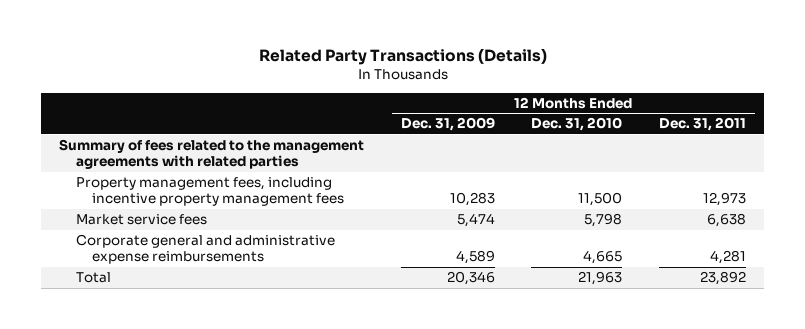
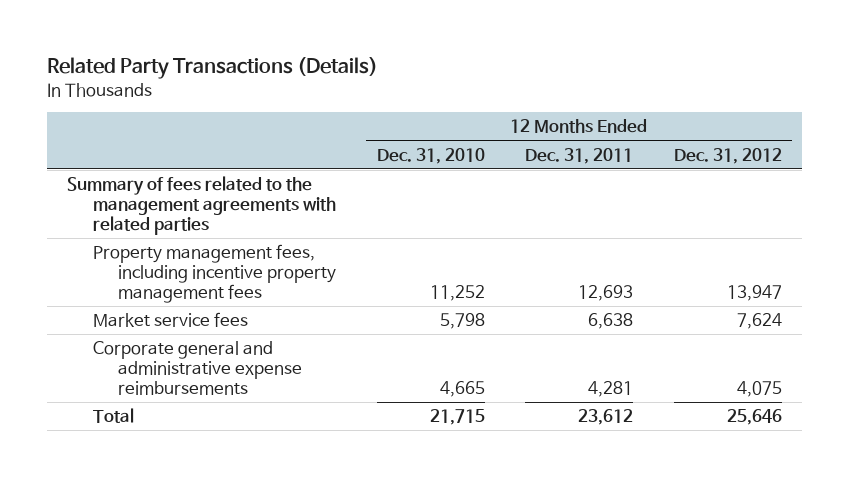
[400,117,495,132] Dec. 31, 2009 -> none
none -> [673,147,782,164] Dec. 31, 2012
[578,192,623,207] 11,500 -> [429,284,485,301] 11,252
[703,192,747,207] 12,973 -> [578,284,634,301] 12,693
[578,271,623,286] 21,963 -> [429,409,485,426] 21,715
[700,271,747,286] 23,892 -> [578,409,634,426] 23,612

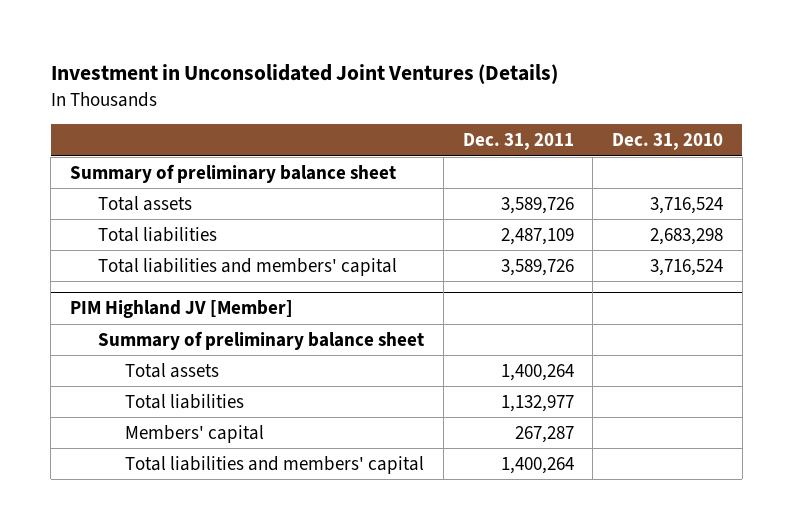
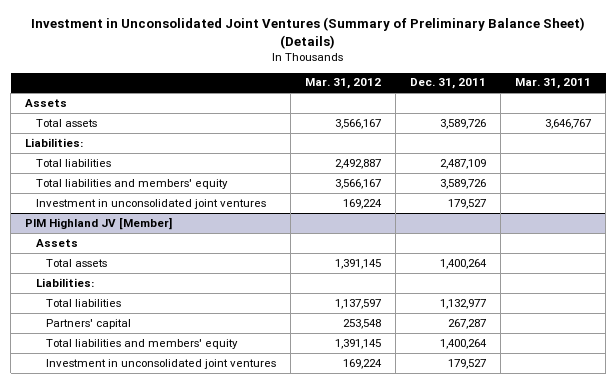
[50,64,558,85] Investment in Unconsolidated Joint Ventures (Details) -> [31,17,586,49] Investment in Unconsolidated Joint Ventures (Summary of Preliminary Balance Sheet) (Details)
[612,133,724,151] Dec. 31, 2010 -> none
none -> [304,78,381,90] Mar. 31, 2012
none -> [515,78,592,90] Mar. 31, 2011
[70,163,397,183] Summary of preliminary balance sheet -> none
none -> [25,98,68,107] Assets
none -> [25,137,84,147] Liabilities:
[97,257,397,276] Total liabilities and members' capital -> [35,178,228,189] Total liabilities and members' equity
none -> [35,198,266,209] Investment in unconsolidated joint ventures
[97,330,424,350] Summary of preliminary balance sheet -> none
none -> [35,238,78,247] Assets
none -> [35,277,94,287] Liabilities:
[124,424,264,443] Members' capital -> [45,318,131,329] Partners' capital
[124,455,424,474] Total liabilities and members' capital -> [45,338,238,349] Total liabilities and members' equity
none -> [45,358,276,369] Investment in unconsolidated joint ventures

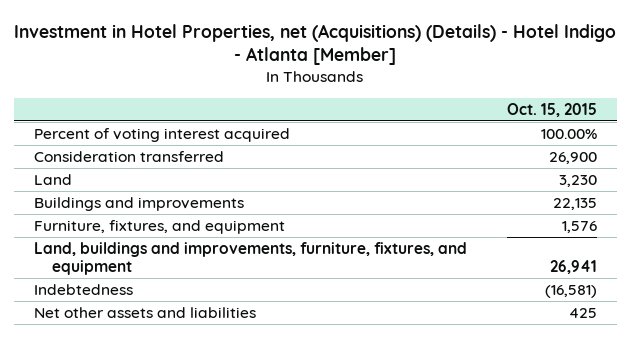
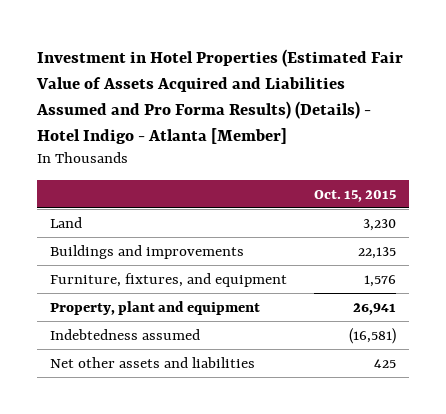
[14,23,617,66] Investment in Hotel Properties, net (Acquisitions) (Details) - Hotel Indigo - Atlanta [Member] -> [35,48,403,144] Investment in Hotel Properties (Estimated Fair Value of Assets Acquired and Liabilities Assumed and Pro Forma Results) (Details) - Hotel Indigo - Atlanta [Member]
[33,128,290,143] Percent of voting interest acquired -> none
[33,151,224,163] Consideration transferred -> none
[33,242,467,276] Land, buildings and improvements, furniture, fixtures, and equipment -> [50,300,261,315] Property, plant and equipment
[33,284,133,296] Indebtedness -> [50,328,201,340] Indebtedness assumed

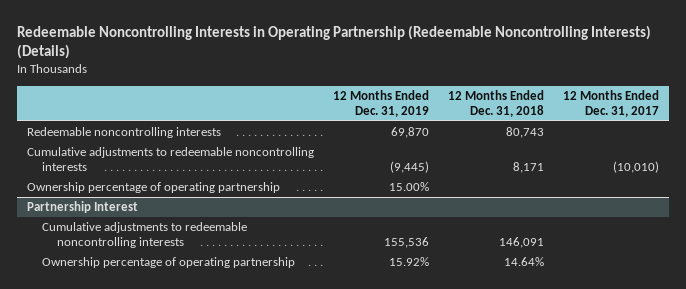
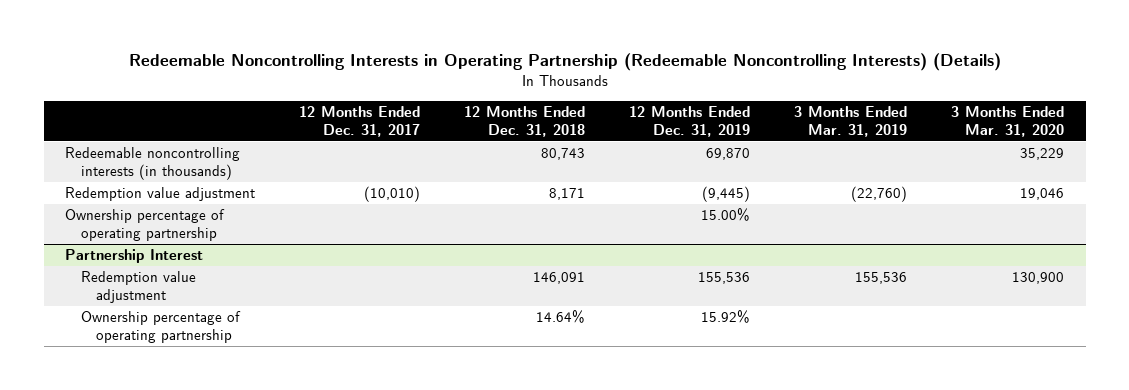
none -> [793,106,907,137] 3 Months Ended Mar. 31, 2019
none -> [950,106,1064,137] 3 Months Ended Mar. 31, 2020
[26,126,221,138] Redeemable noncontrolling interests -> [65,147,241,180] Redeemable noncontrolling interests (in thousands)
[26,146,314,172] Cumulative adjustments to redeemable noncontrolling interests -> [65,187,256,202] Redemption value adjustment
[41,221,247,249] Cumulative adjustments to redeemable noncontrolling interests -> [80,271,196,303] Redemption value adjustment

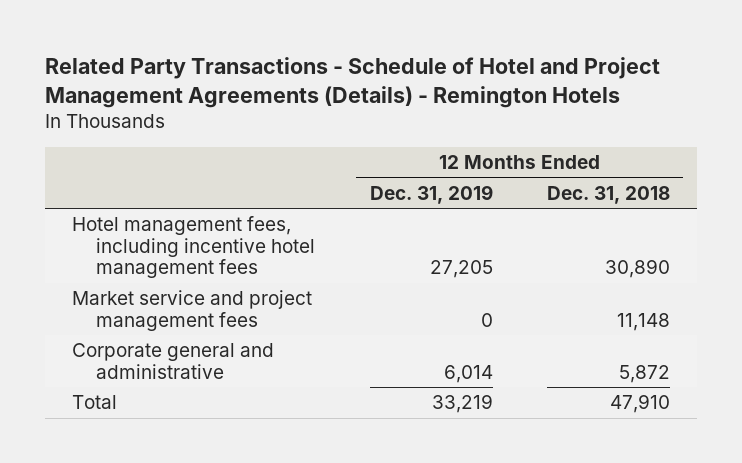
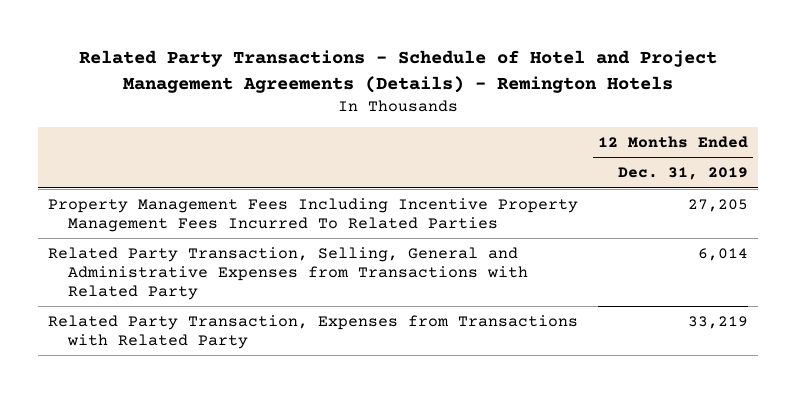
[546,185,670,204] Dec. 31, 2018 -> none
[71,290,312,331] Market service and project management fees -> none
[71,216,316,279] Hotel management fees, including incentive hotel management fees -> [47,197,578,232] Property Management Fees Including Incentive Property Management Fees Incurred To Related Parties
[71,343,274,379] Corporate general and administrative -> [47,246,528,301] Related Party Transaction, Selling, General and Administrative Expenses from Transactions with Related Party
[71,395,117,410] Total -> [47,314,578,349] Related Party Transaction, Expenses from Transactions with Related Party

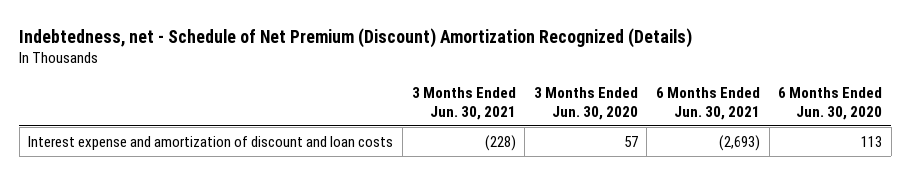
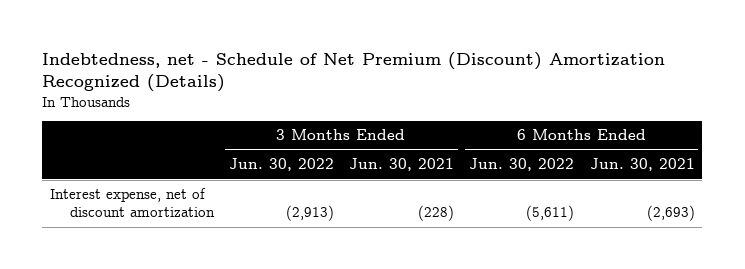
[533,86,638,120] 3 Months Ended Jun. 30, 2020 -> none
[778,86,883,120] 6 Months Ended Jun. 30, 2020 -> none
none -> [228,158,334,172] Jun. 30, 2022
none -> [469,158,575,172] Jun. 30, 2022
[28,135,394,150] Interest expense and amortization of discount and loan costs -> [50,188,215,218] Interest expense, net of discount amortization

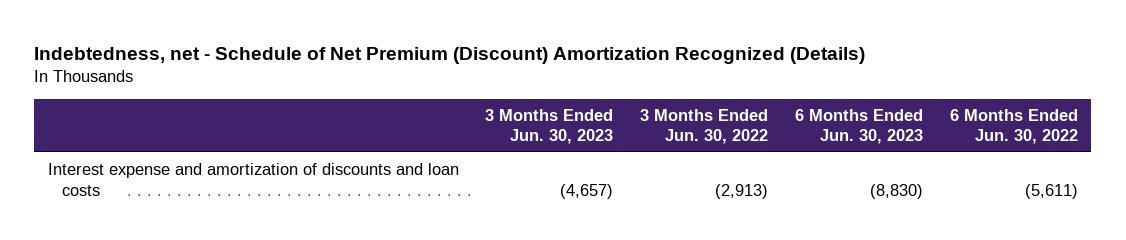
[349,158,455,172] Jun. 30, 2021 -> none
[589,158,695,172] Jun. 30, 2021 -> none
none -> [485,108,614,145] 3 Months Ended Jun. 30, 2023
none -> [795,108,924,145] 6 Months Ended Jun. 30, 2023
[50,188,215,218] Interest expense, net of discount amortization -> [47,162,459,196] Interest expense and amortization of discounts and loan costs

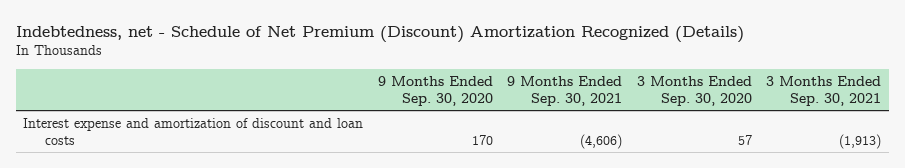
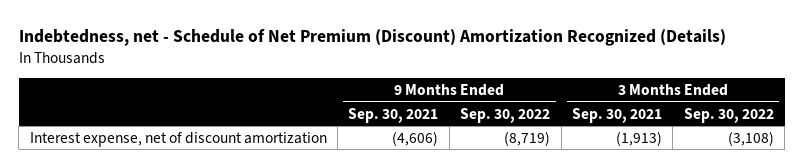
[377,75,493,106] 9 Months Ended Sep. 30, 2020 -> none
[636,75,752,106] 3 Months Ended Sep. 30, 2020 -> none
none -> [460,107,551,123] Sep. 30, 2022
none -> [683,107,774,123] Sep. 30, 2022
[23,117,364,145] Interest expense and amortization of discount and loan costs -> [29,131,327,147] Interest expense, net of discount amortization

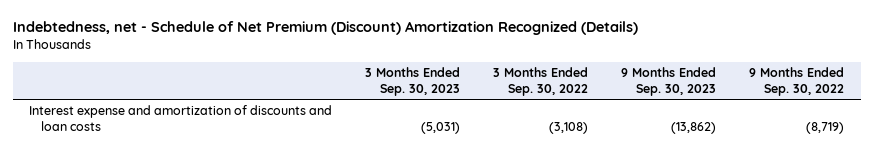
[348,107,439,123] Sep. 30, 2021 -> none
[572,107,663,123] Sep. 30, 2021 -> none
none -> [365,66,461,96] 3 Months Ended Sep. 30, 2023
none -> [621,66,717,96] 9 Months Ended Sep. 30, 2023
[29,131,327,147] Interest expense, net of discount amortization -> [29,105,333,132] Interest expense and amortization of discounts and loan costs

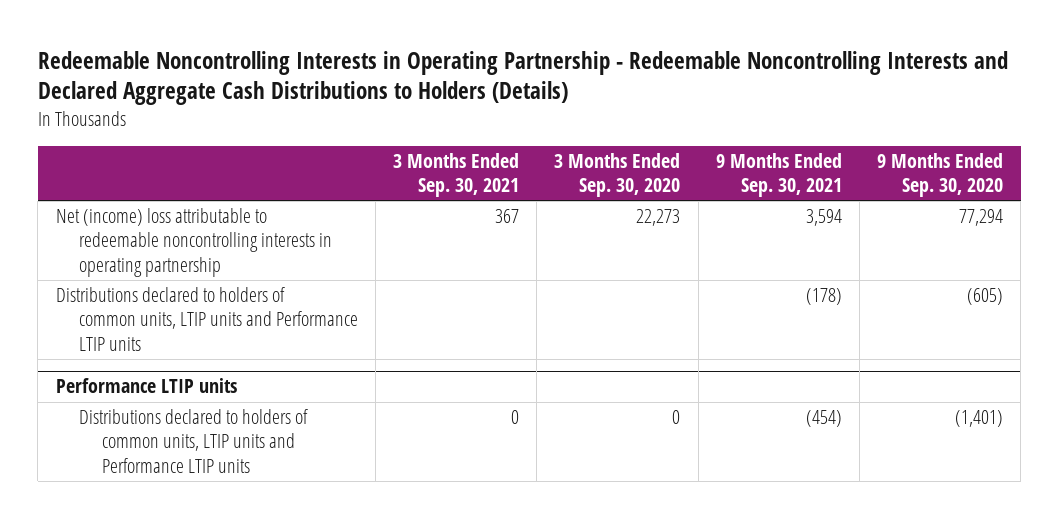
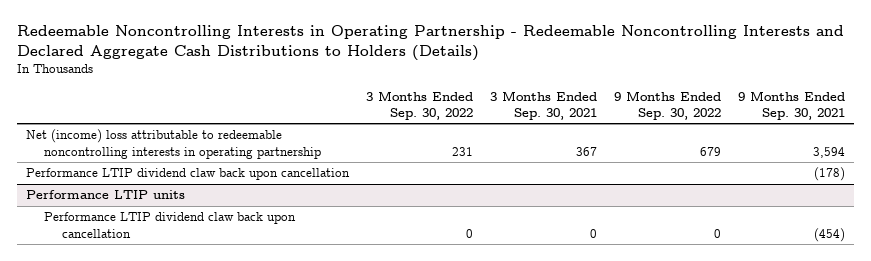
[554,152,681,198] 3 Months Ended Sep. 30, 2020 -> none
[877,152,1004,198] 9 Months Ended Sep. 30, 2020 -> none
none -> [365,90,473,120] 3 Months Ended Sep. 30, 2022
none -> [614,90,722,120] 9 Months Ended Sep. 30, 2022
[55,287,358,351] Distributions declared to holders of common units, LTIP units and Performance LTIP units -> [25,168,350,181] Performance LTIP dividend claw back upon cancellation
[78,409,308,473] Distributions declared to holders of common units, LTIP units and Performance LTIP units -> [43,212,296,238] Performance LTIP dividend claw back upon cancellation

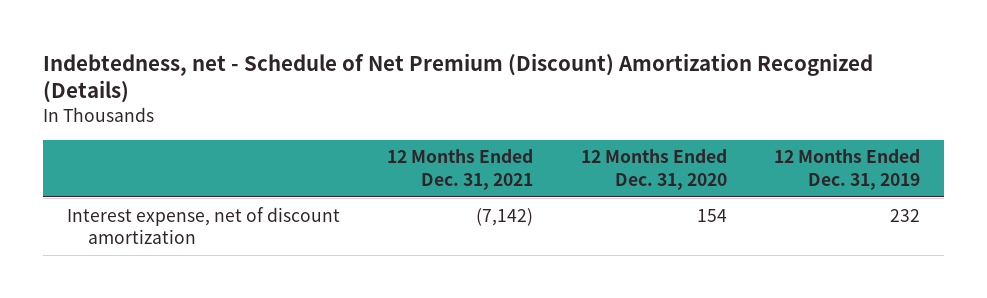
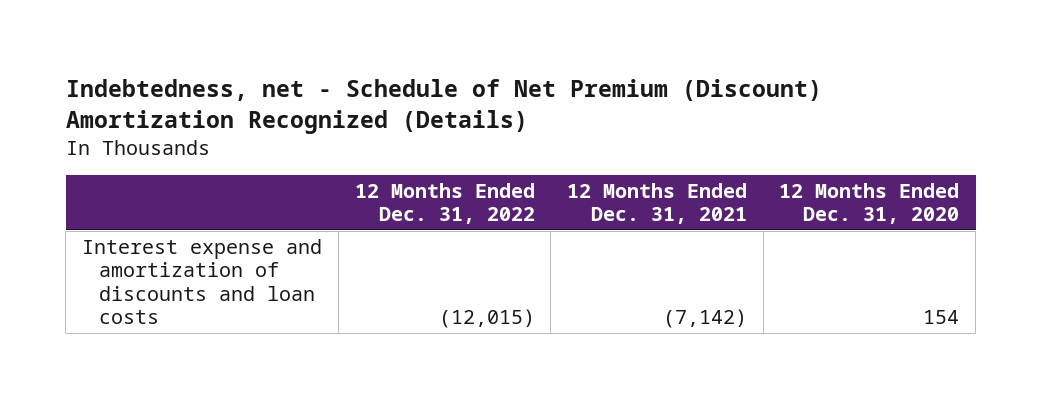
[774,149,921,190] 12 Months Ended Dec. 31, 2019 -> none
none -> [354,182,535,225] 12 Months Ended Dec. 31, 2022
[66,206,340,245] Interest expense, net of discount amortization -> [82,239,323,324] Interest expense and amortization of discounts and loan costs

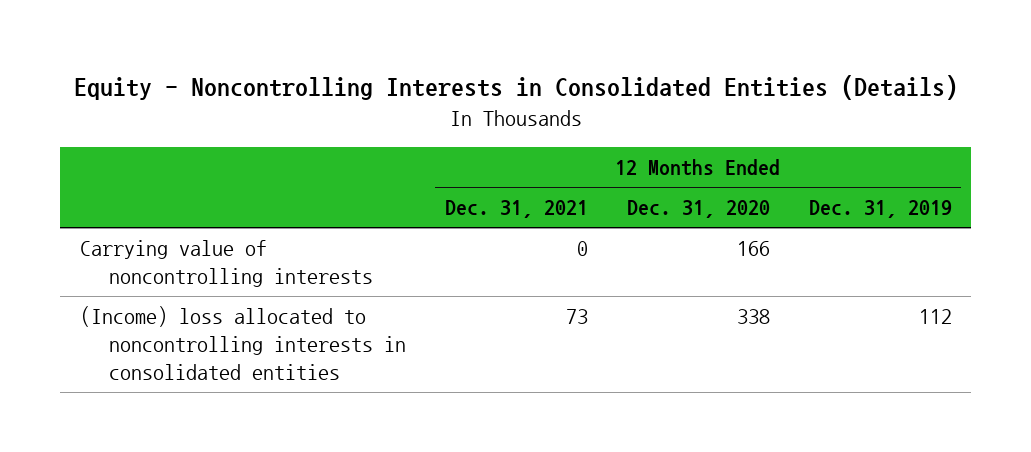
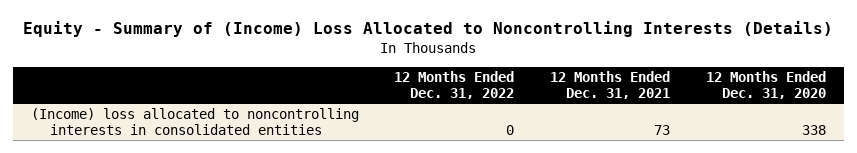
[73,74,958,100] Equity - Noncontrolling Interests in Consolidated Entities (Details) -> [23,21,834,38] Equity - Summary of (Income) Loss Allocated to Noncontrolling Interests (Details)
[808,200,952,219] Dec. 31, 2019 -> none
none -> [394,71,515,100] 12 Months Ended Dec. 31, 2022
[79,240,373,287] Carrying value of noncontrolling interests -> none

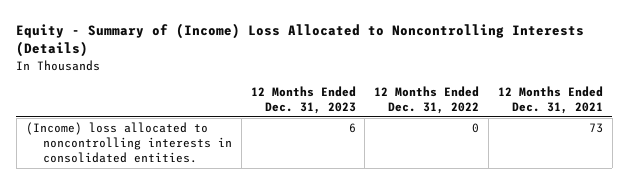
[705,71,826,100] 12 Months Ended Dec. 31, 2020 -> none
none -> [250,85,356,114] 12 Months Ended Dec. 31, 2023
[30,108,359,136] (Income) loss allocated to noncontrolling interests in consolidated entities -> [25,122,232,164] (Income) loss allocated to noncontrolling interests in consolidated entities.

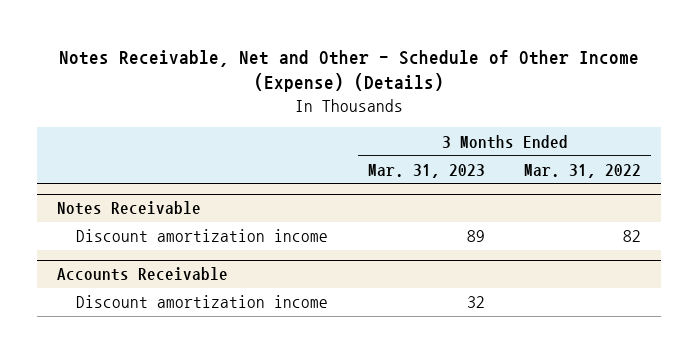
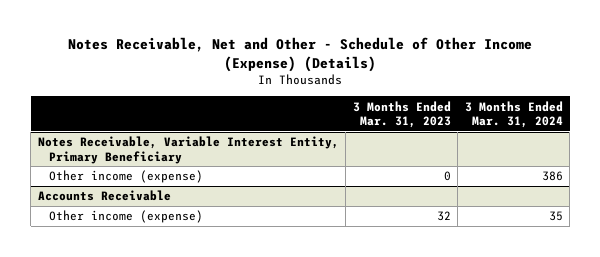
[524,163,642,178] Mar. 31, 2022 -> none
none -> [464,100,563,128] 3 Months Ended Mar. 31, 2024
[56,201,201,216] Notes Receivable -> none
none -> [37,136,339,164] Notes Receivable, Variable Interest Entity, Primary Beneficiary
[76,229,329,243] Discount amortization income -> [49,170,204,184] Other income (expense)
[466,230,485,243] 89 -> [443,171,451,182] 0
[76,295,329,309] Discount amortization income -> [49,210,204,224] Other income (expense)

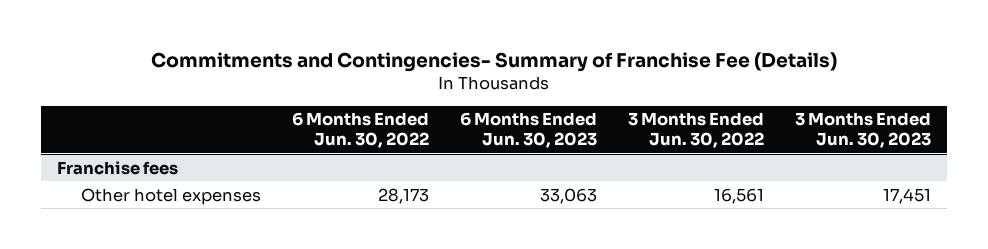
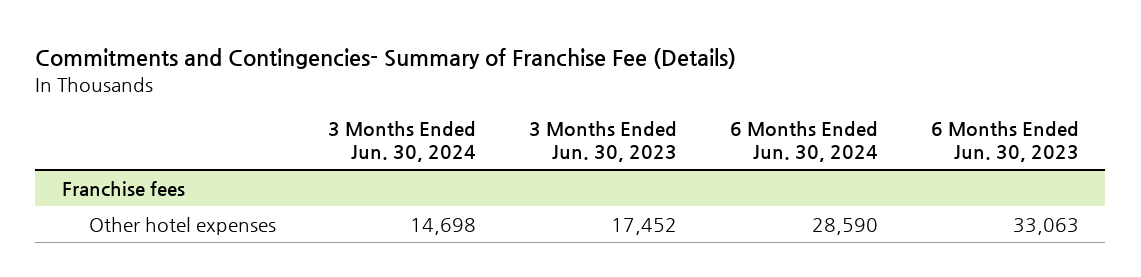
[292,112,430,149] 6 Months Ended Jun. 30, 2022 -> none
[628,112,765,149] 3 Months Ended Jun. 30, 2022 -> none
none -> [328,120,477,163] 3 Months Ended Jun. 30, 2024
none -> [730,120,879,163] 6 Months Ended Jun. 30, 2024
[883,187,932,204] 17,451 -> [611,217,678,235] 17,452

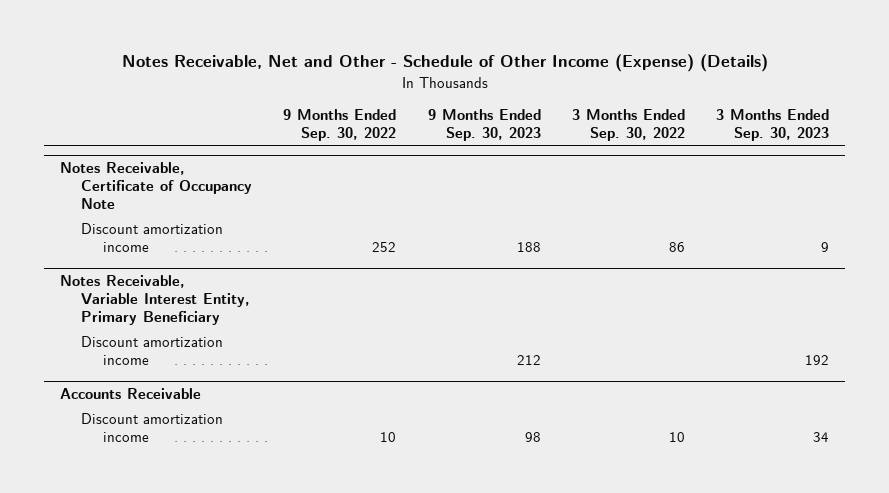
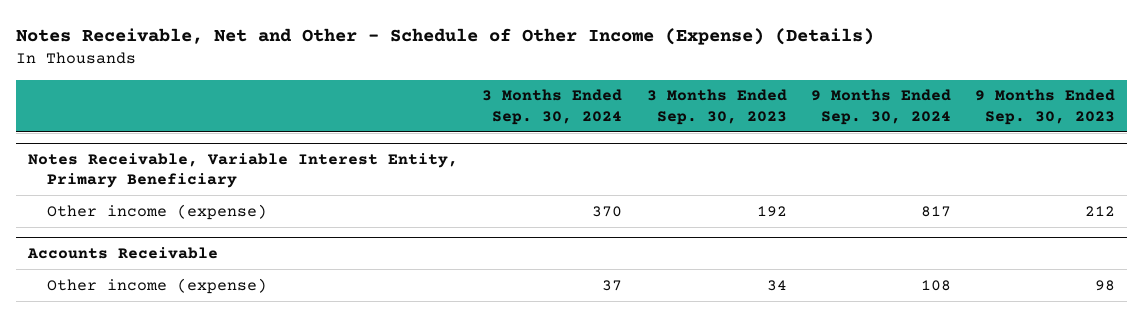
[283,109,397,142] 9 Months Ended Sep. 30, 2022 -> none
[572,109,686,142] 3 Months Ended Sep. 30, 2022 -> none
none -> [482,89,623,125] 3 Months Ended Sep. 30, 2024
none -> [810,89,951,125] 9 Months Ended Sep. 30, 2024
[59,161,253,209] Notes Receivable, Certificate of Occupancy Note -> none
[81,222,224,252] Discount amortization income -> none
[81,335,224,365] Discount amortization income -> [47,203,268,220] Other income (expense)
[81,412,224,442] Discount amortization income -> [47,277,268,294] Other income (expense)

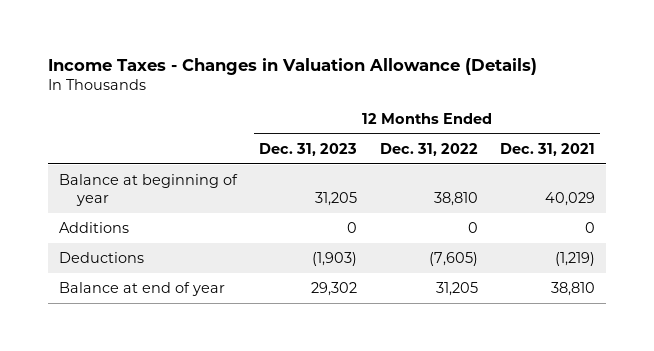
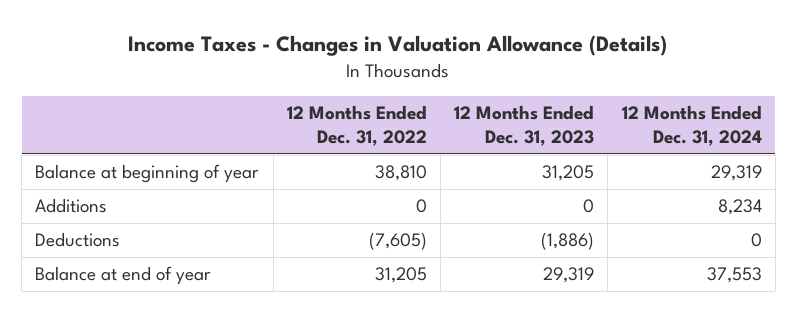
[499,142,595,156] Dec. 31, 2021 -> none
none -> [621,105,762,147] 12 Months Ended Dec. 31, 2024
[312,251,358,266] (1,903) -> [541,232,595,251] (1,886)
[311,281,358,296] 29,302 -> [543,267,595,284] 29,319

